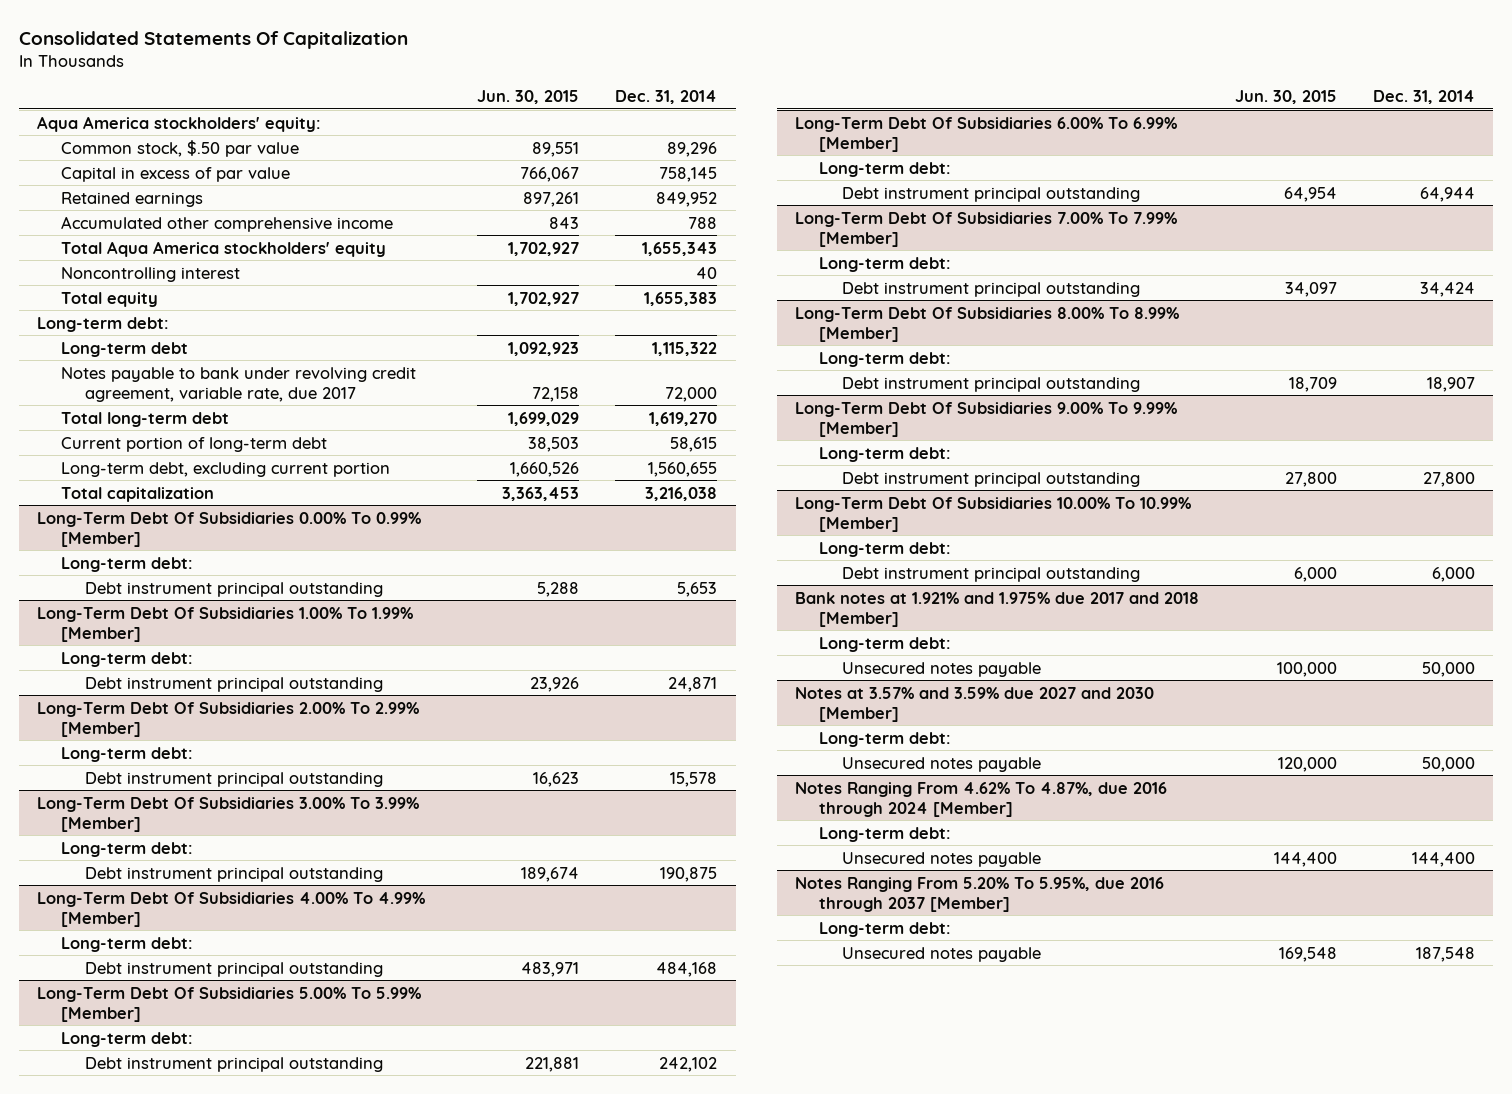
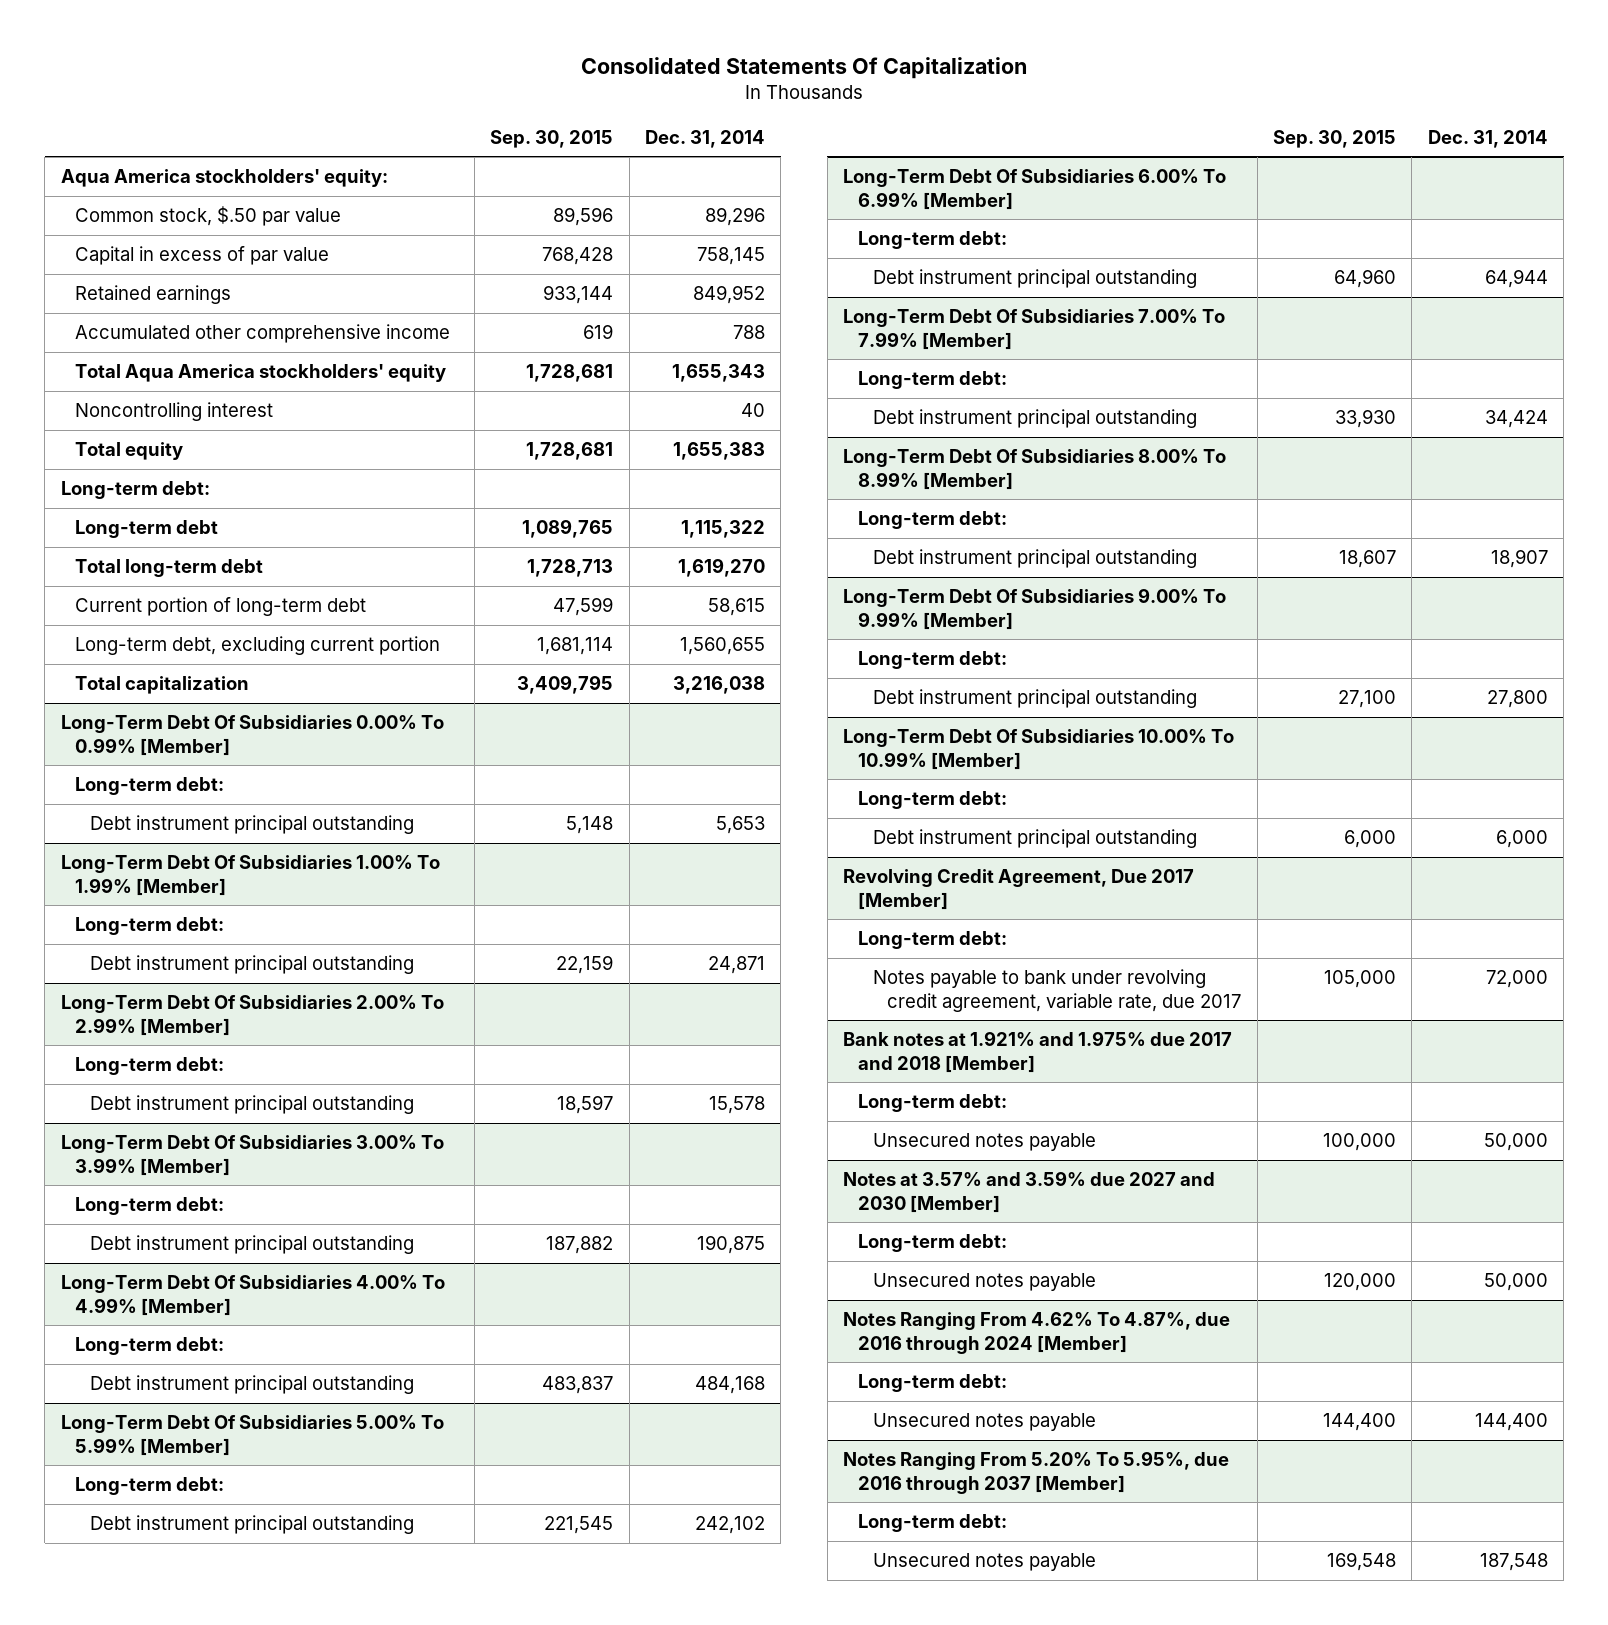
[477,90,580,105] Jun. 30, 2015 -> none
none -> [490,129,614,148] Sep. 30, 2015
[60,366,416,402] Notes payable to bank under revolving credit agreement, variable rate, due 2017 -> none
none -> [843,869,1195,910] Revolving Credit Agreement, Due 2017 [Member]
none -> [858,931,1008,950] Long-term debt:
none -> [872,969,1242,1012] Notes payable to bank under revolving credit agreement, variable rate, due 2017

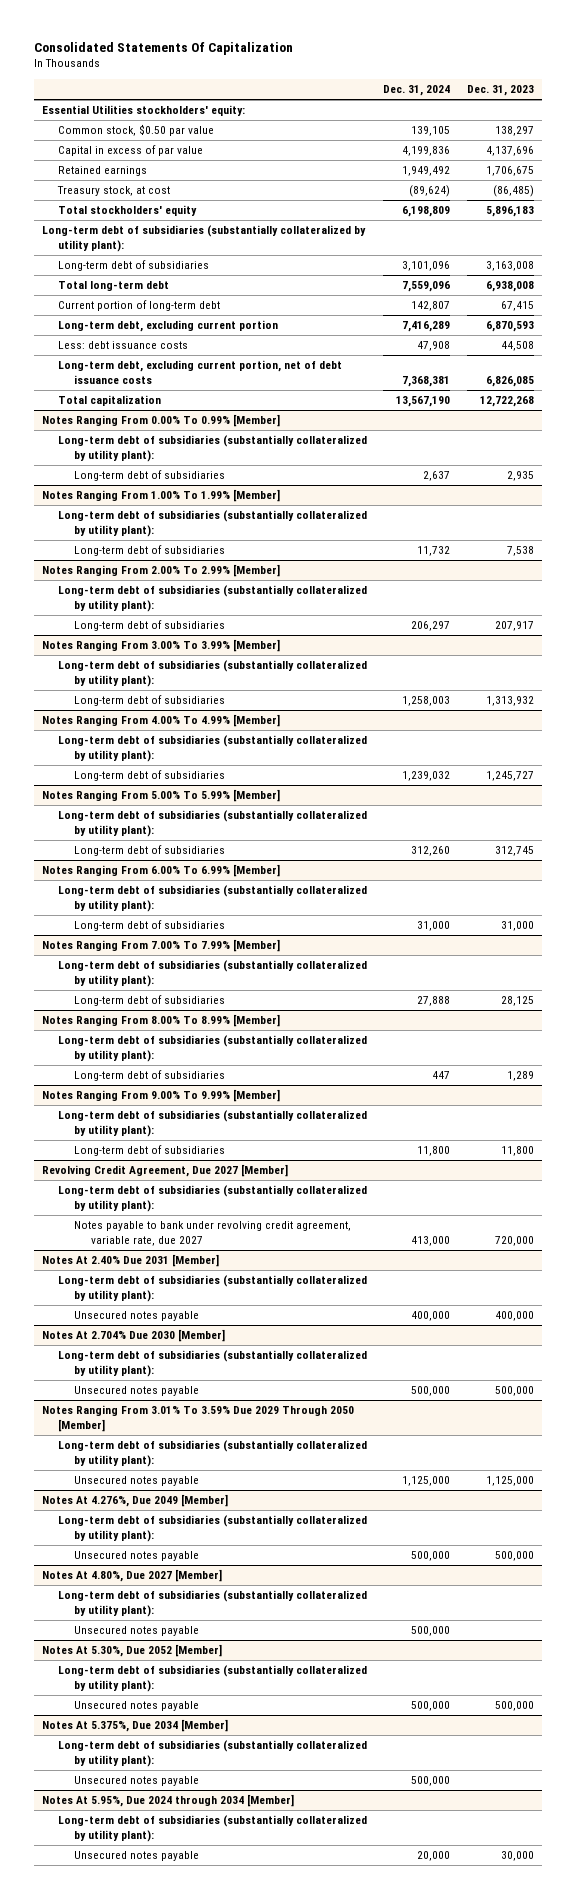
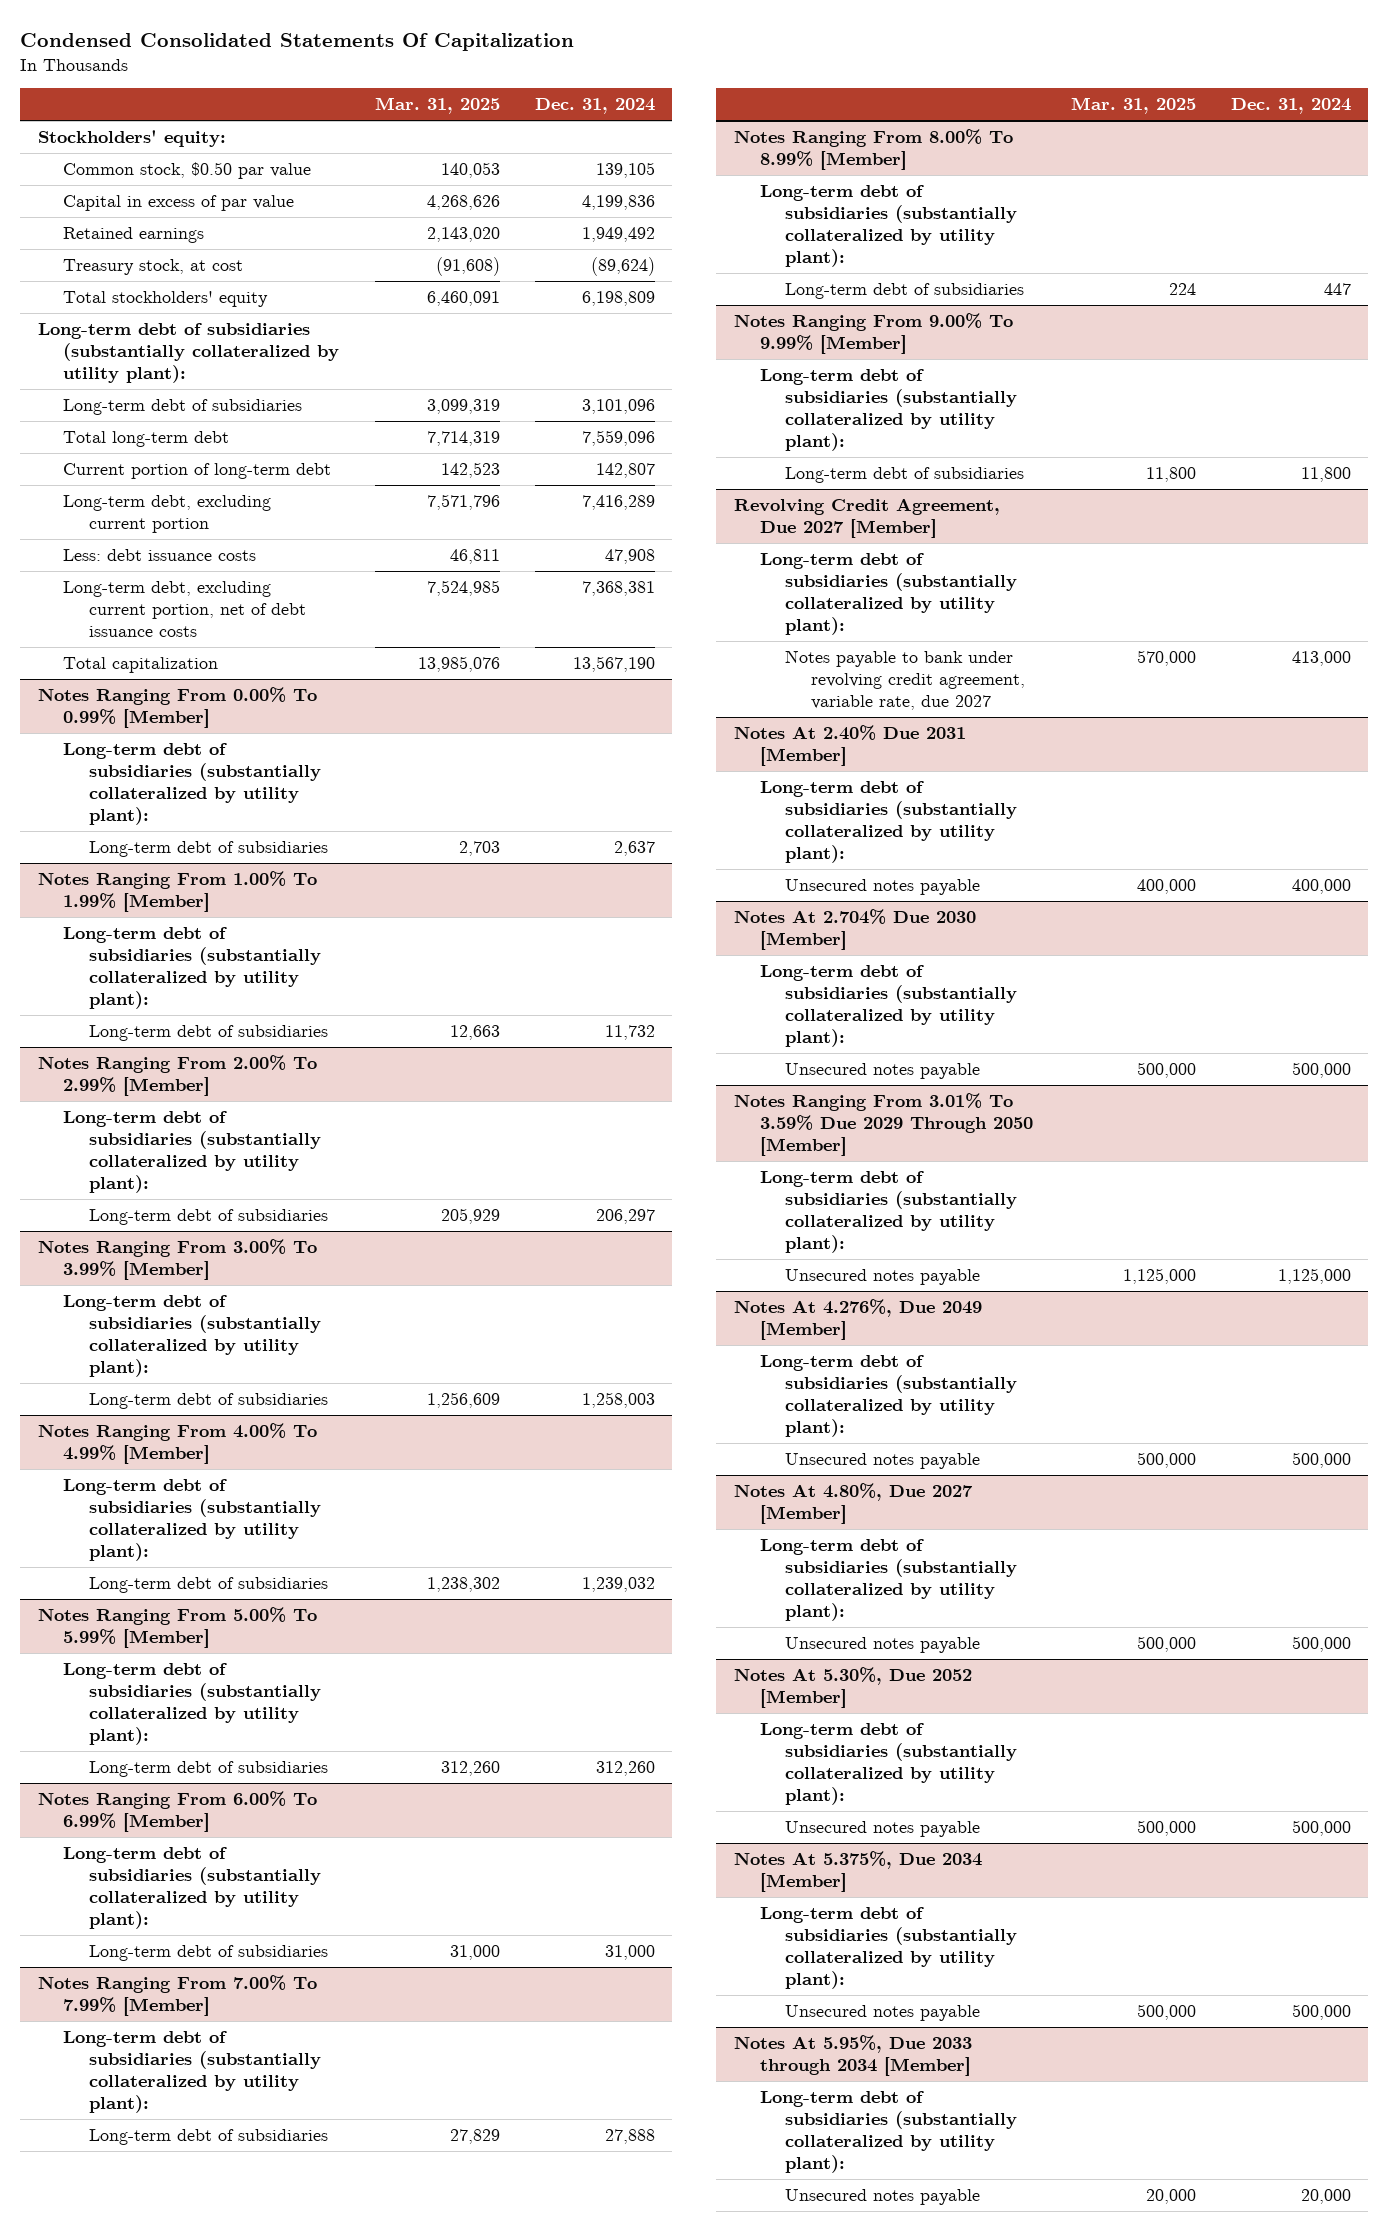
[33,41,293,55] Consolidated Statements Of Capitalization -> [19,33,574,52] Condensed Consolidated Statements Of Capitalization
[466,85,534,97] Dec. 31, 2023 -> none
none -> [374,97,500,115] Mar. 31, 2025
[41,105,245,117] Essential Utilities stockholders' equity: -> [37,129,226,147] Stockholders' equity:
[41,1794,294,1808] Notes At 5.95%, Due 2024 through 2034 [Member] -> [733,2034,972,2076] Notes At 5.95%, Due 2033 through 2034 [Member]

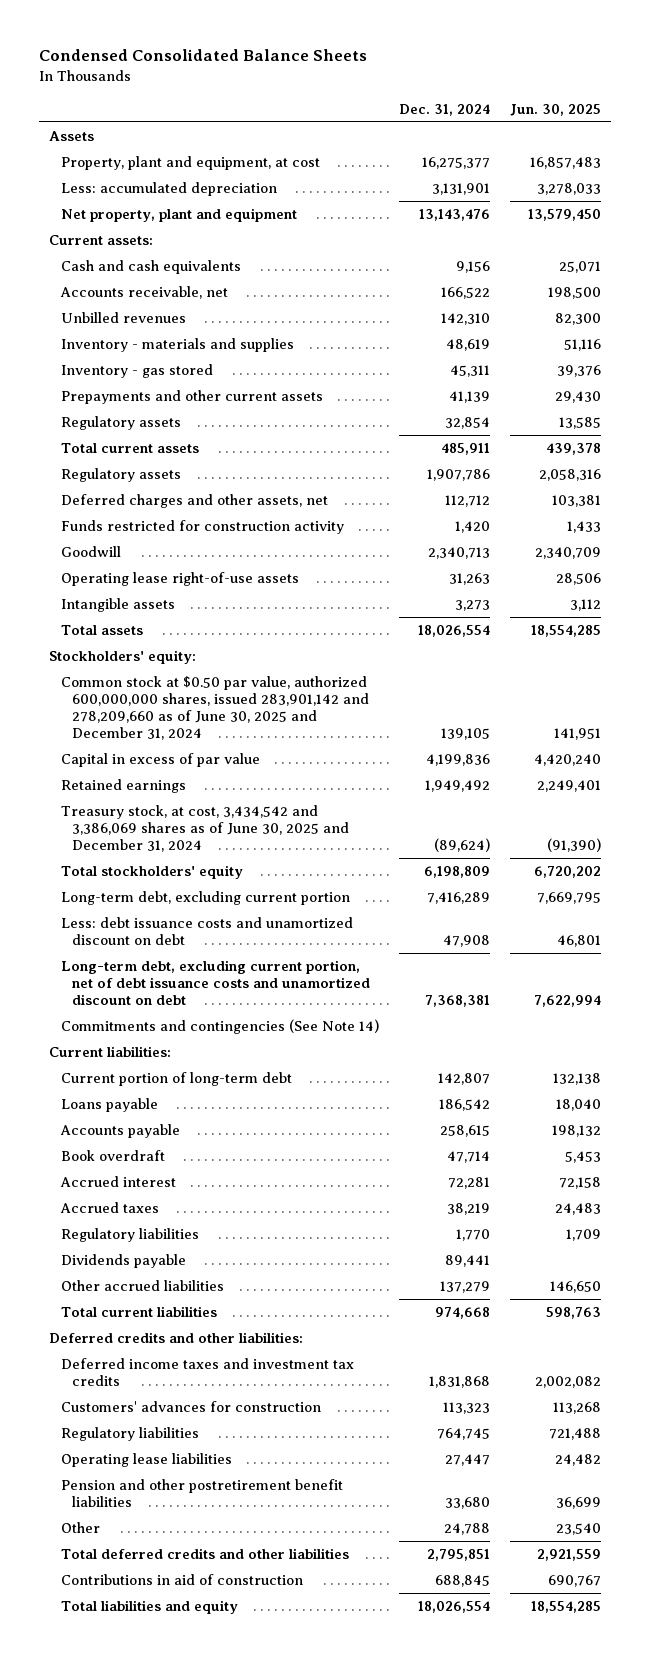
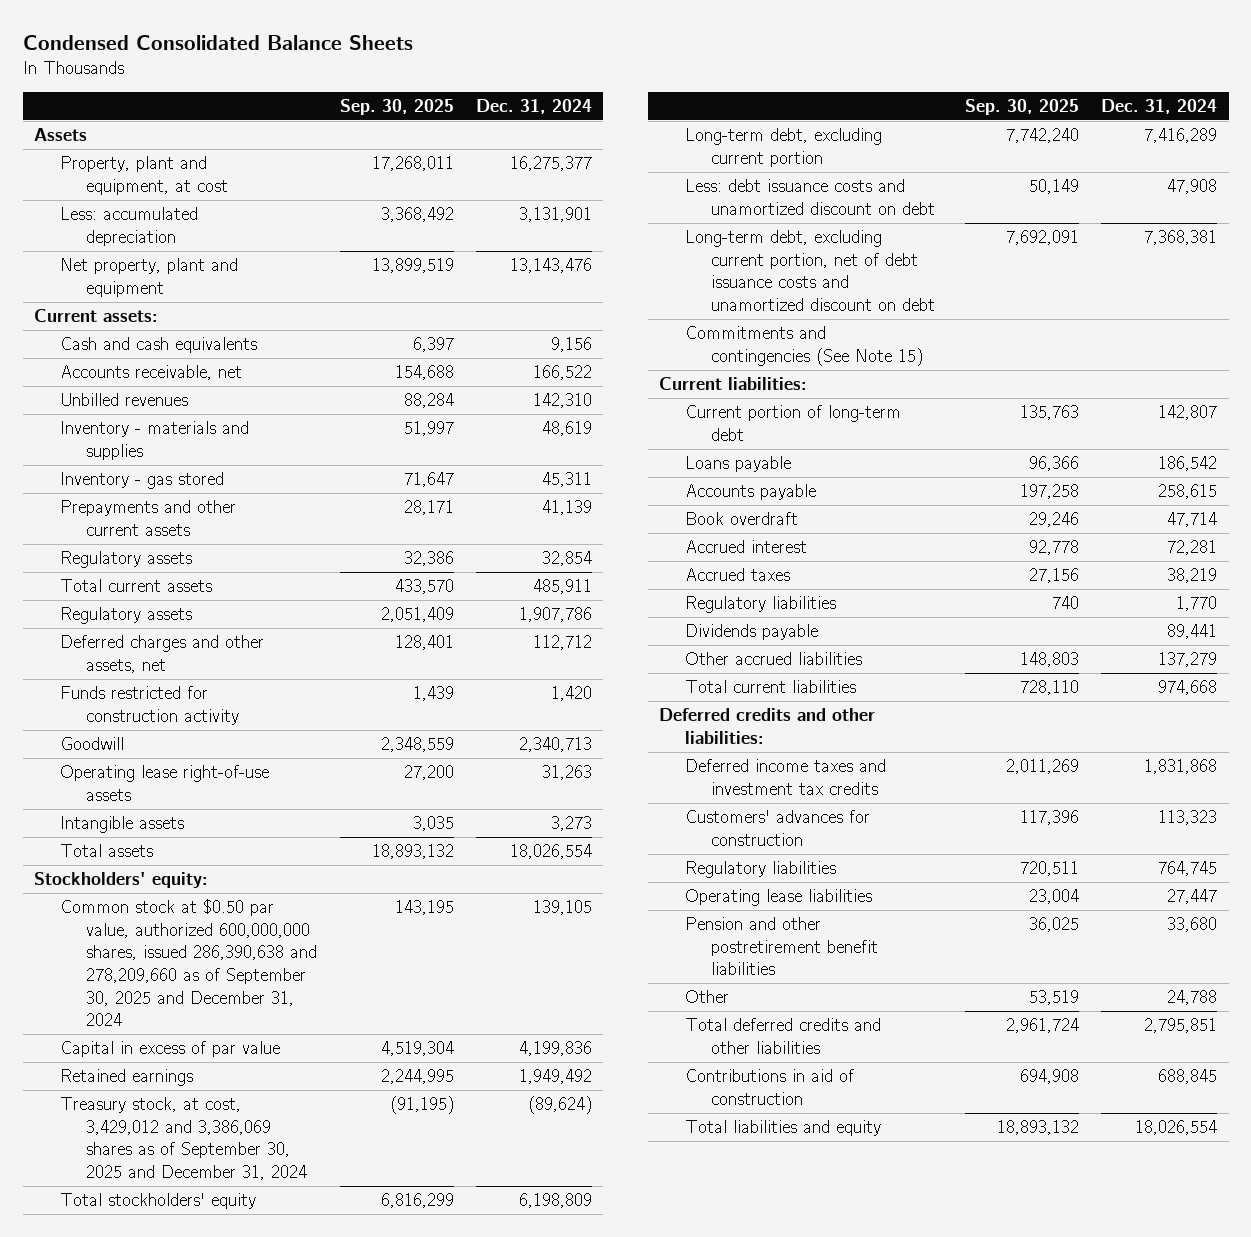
[510,103,602,116] Jun. 30, 2025 -> none
none -> [339,98,454,115] Sep. 30, 2025
[60,676,370,740] Common stock at $0.50 par value, authorized 600,000,000 shares, issued 283,901,142 and 278,209,660 as of June 30, 2025 and December 31, 2024 -> [59,899,318,1027] Common stock at $0.50 par value, authorized 600,000,000 shares, issued 286,390,638 and 278,209,660 as of September 30, 2025 and December 31, 2024
[60,805,350,852] Treasury stock, at cost, 3,434,542 and 3,386,069 shares as of June 30, 2025 and December 31, 2024 -> [59,1097,308,1181] Treasury stock, at cost, 3,429,012 and 3,386,069 shares as of September 30, 2025 and December 31, 2024
[60,1019,379,1035] Commitments and contingencies (See Note 14) -> [685,326,924,366] Commitments and contingencies (See Note 15)

